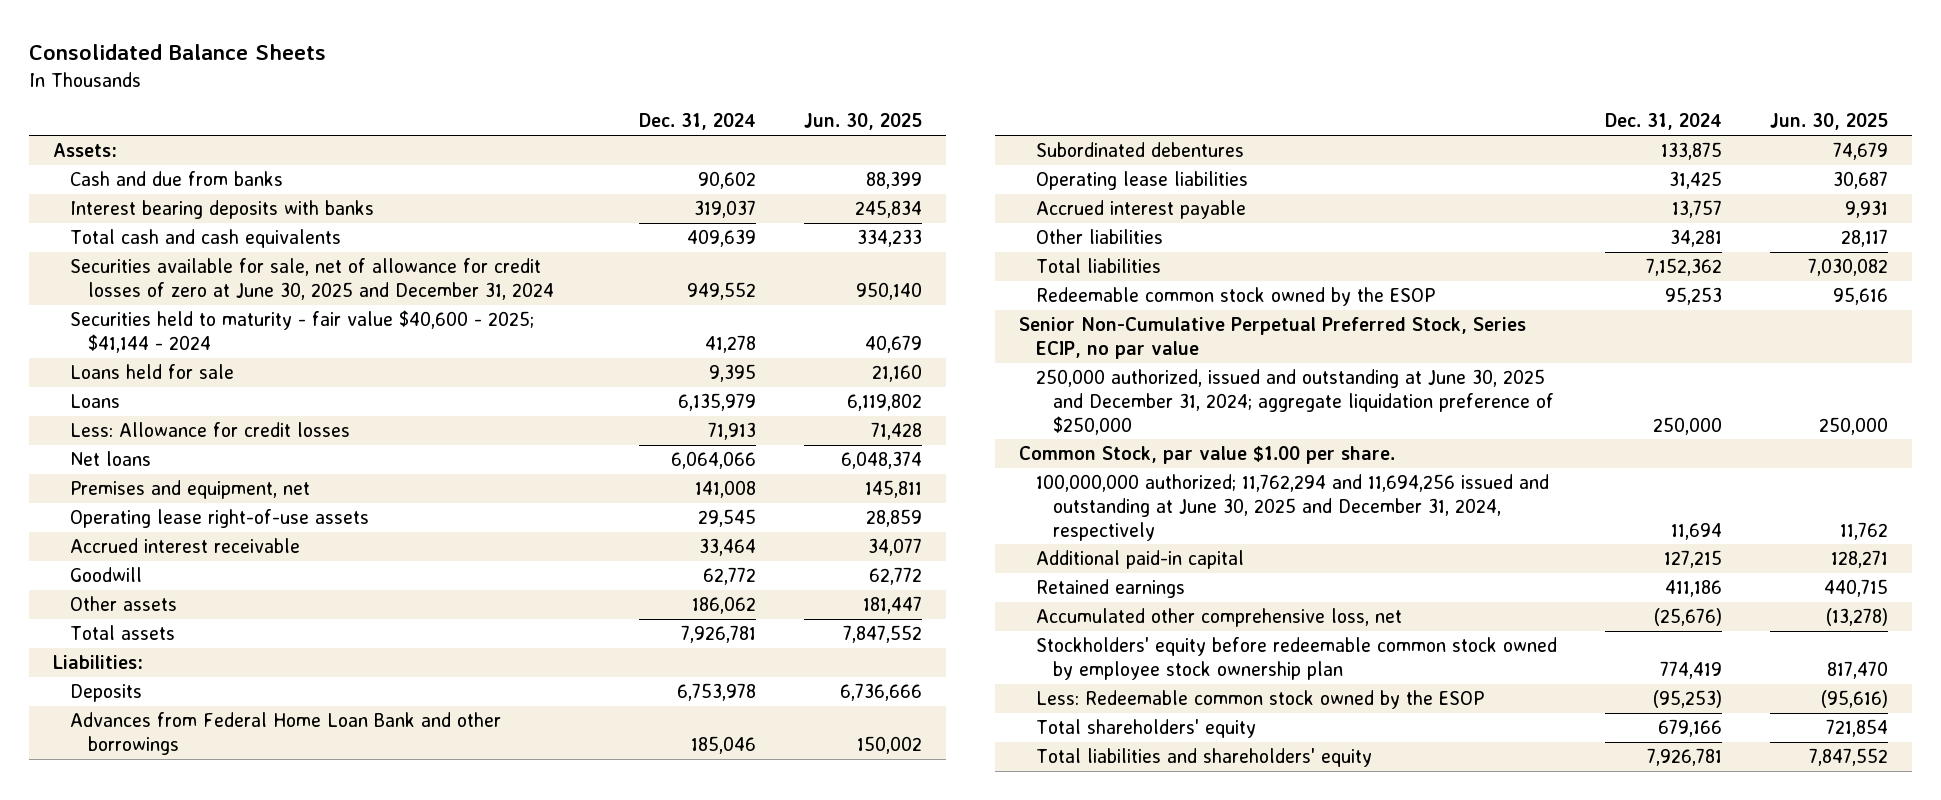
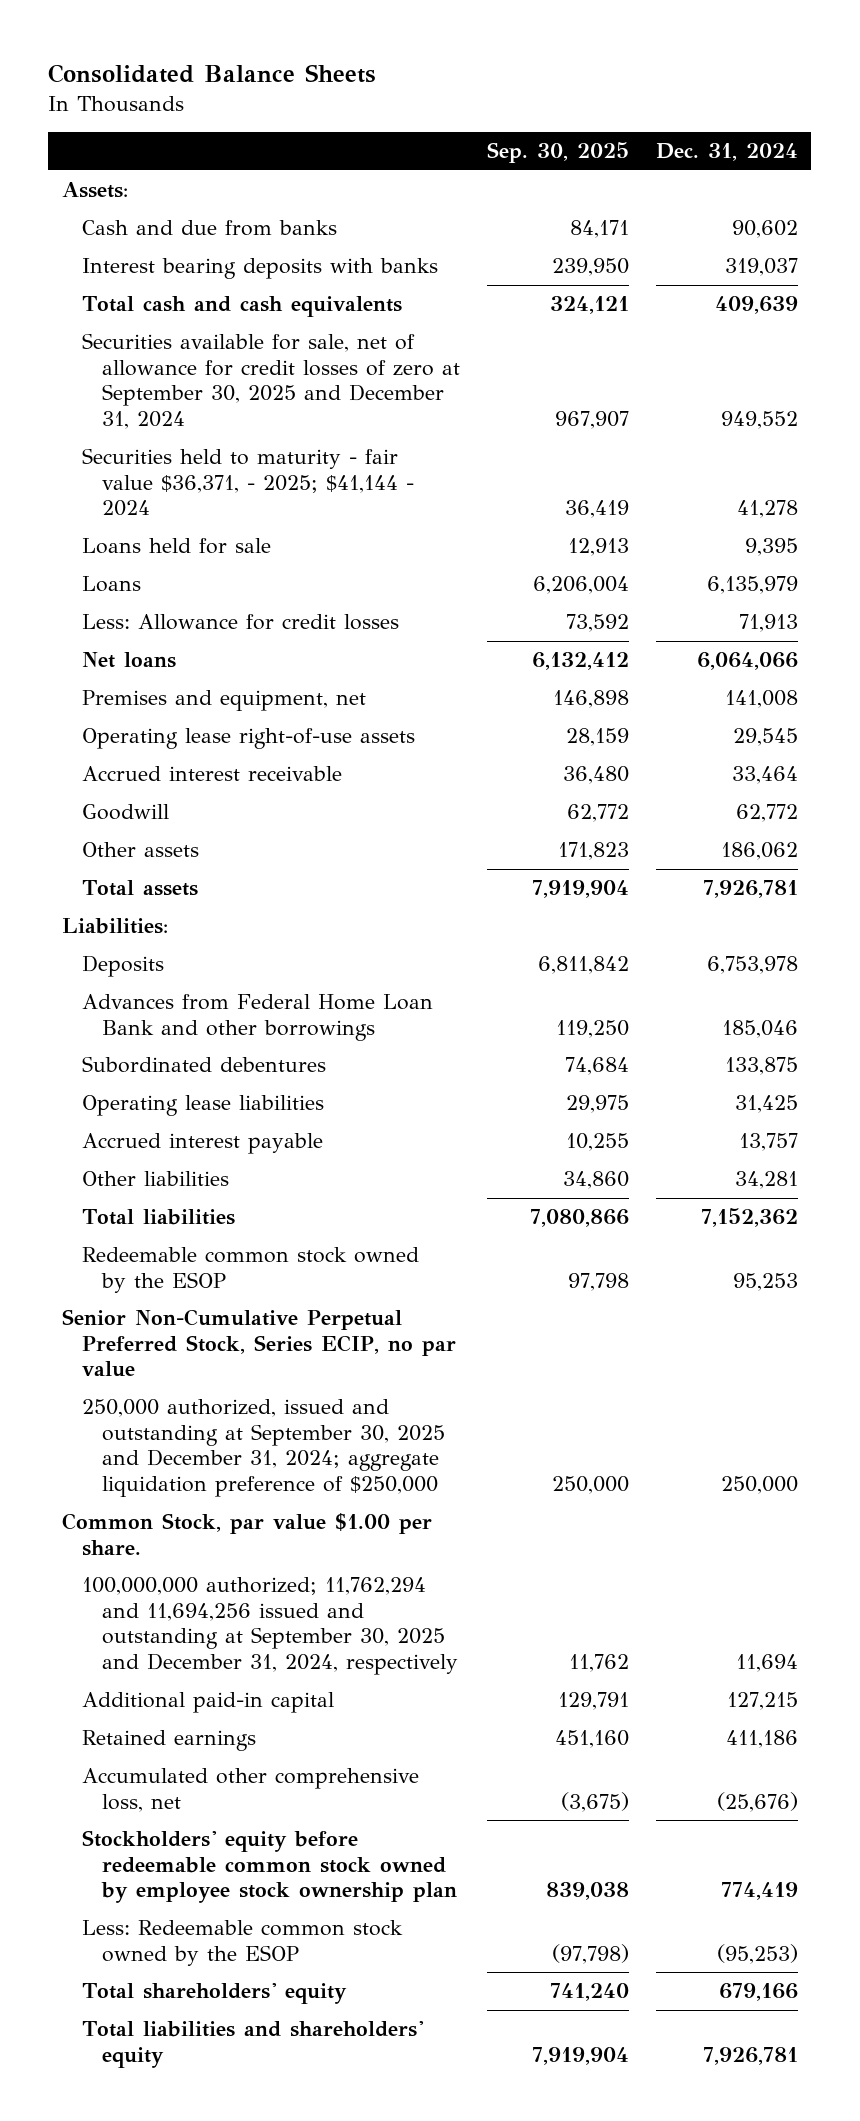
[803,113,922,131] Jun. 30, 2025 -> none
none -> [486,142,629,164] Sep. 30, 2025
[70,258,554,300] Securities available for sale, net of allowance for credit losses of zero at June 30, 2025 and December 31, 2024 -> [81,333,460,430] Securities available for sale, net of allowance for credit losses of zero at September 30, 2025 and December 31, 2024
[70,310,535,353] Securities held to maturity - fair value $40,600 - 2025; $41,144 - 2024 -> [81,448,414,517] Securities held to maturity - fair value $36,371, - 2025; $41,144 - 2024
[1036,369,1555,435] 250,000 authorized, issued and outstanding at June 30, 2025 and December 31, 2024; aggregate liquidation preference of $250,000 -> [81,1399,445,1498] 250,000 authorized, issued and outstanding at September 30, 2025 and December 31, 2024; aggregate liquidation preference of $250,000
[1036,474,1550,541] 100,000,000 authorized; 11,762,294 and 11,694,256 issued and outstanding at June 30, 2025 and December 31, 2024, respectively -> [81,1577,458,1676] 100,000,000 authorized; 11,762,294 and 11,694,256 issued and outstanding at September 30, 2025 and December 31, 2024, respectively

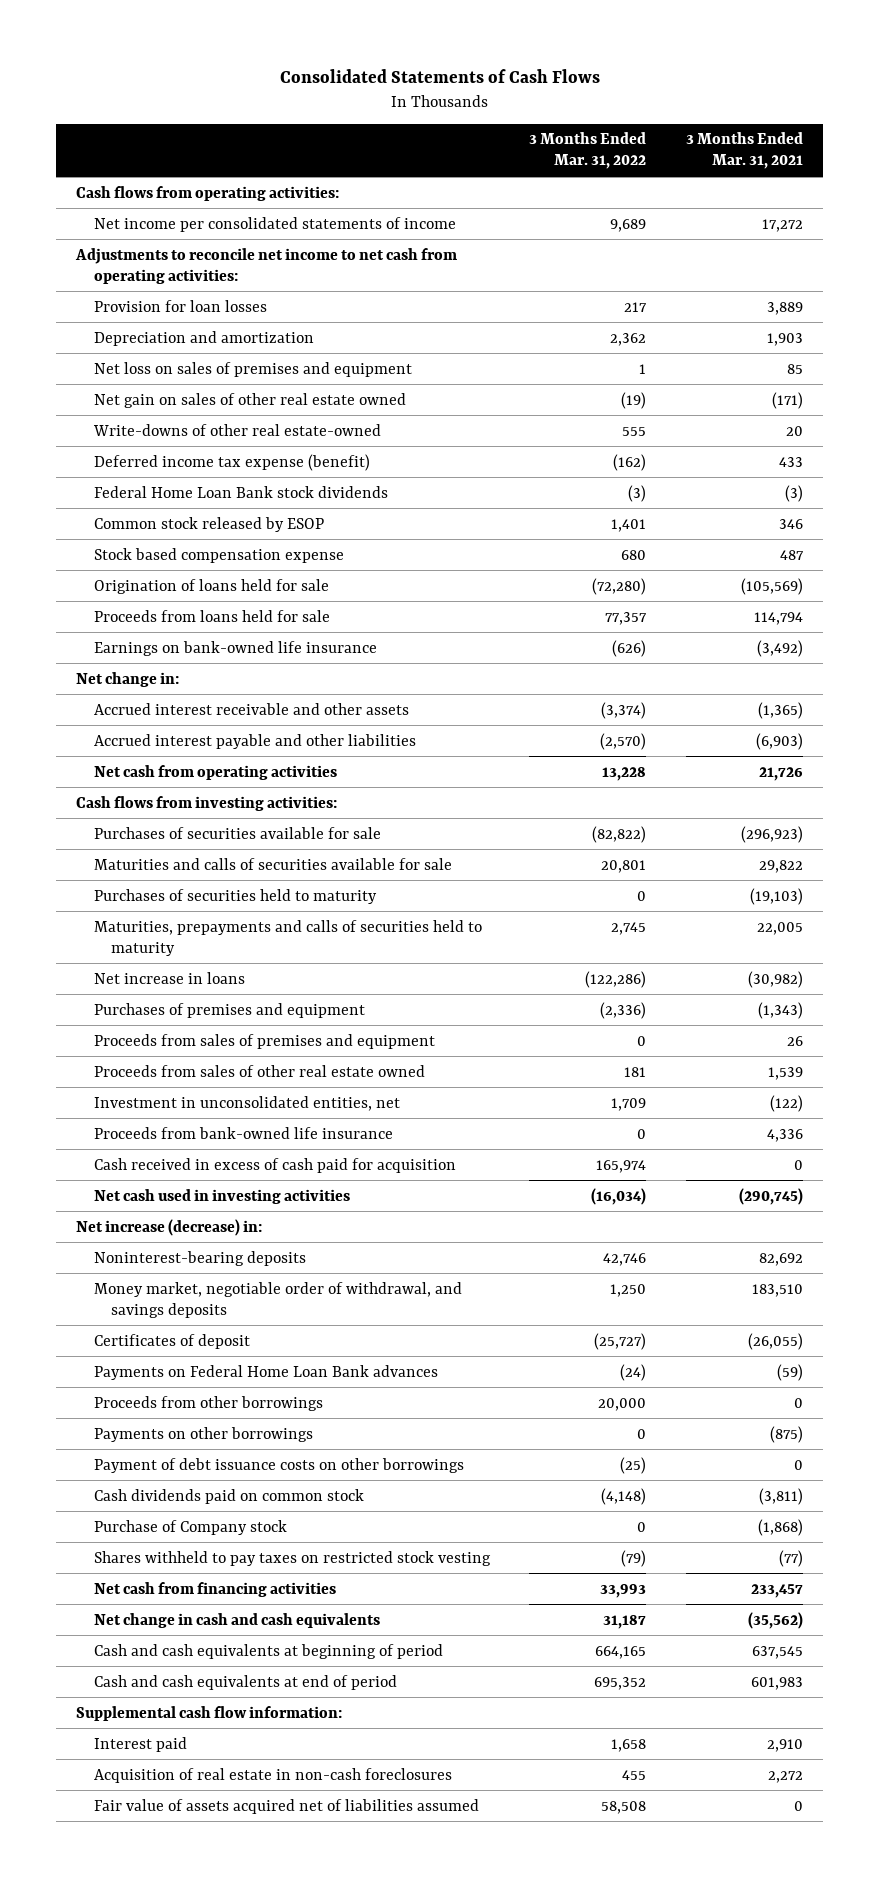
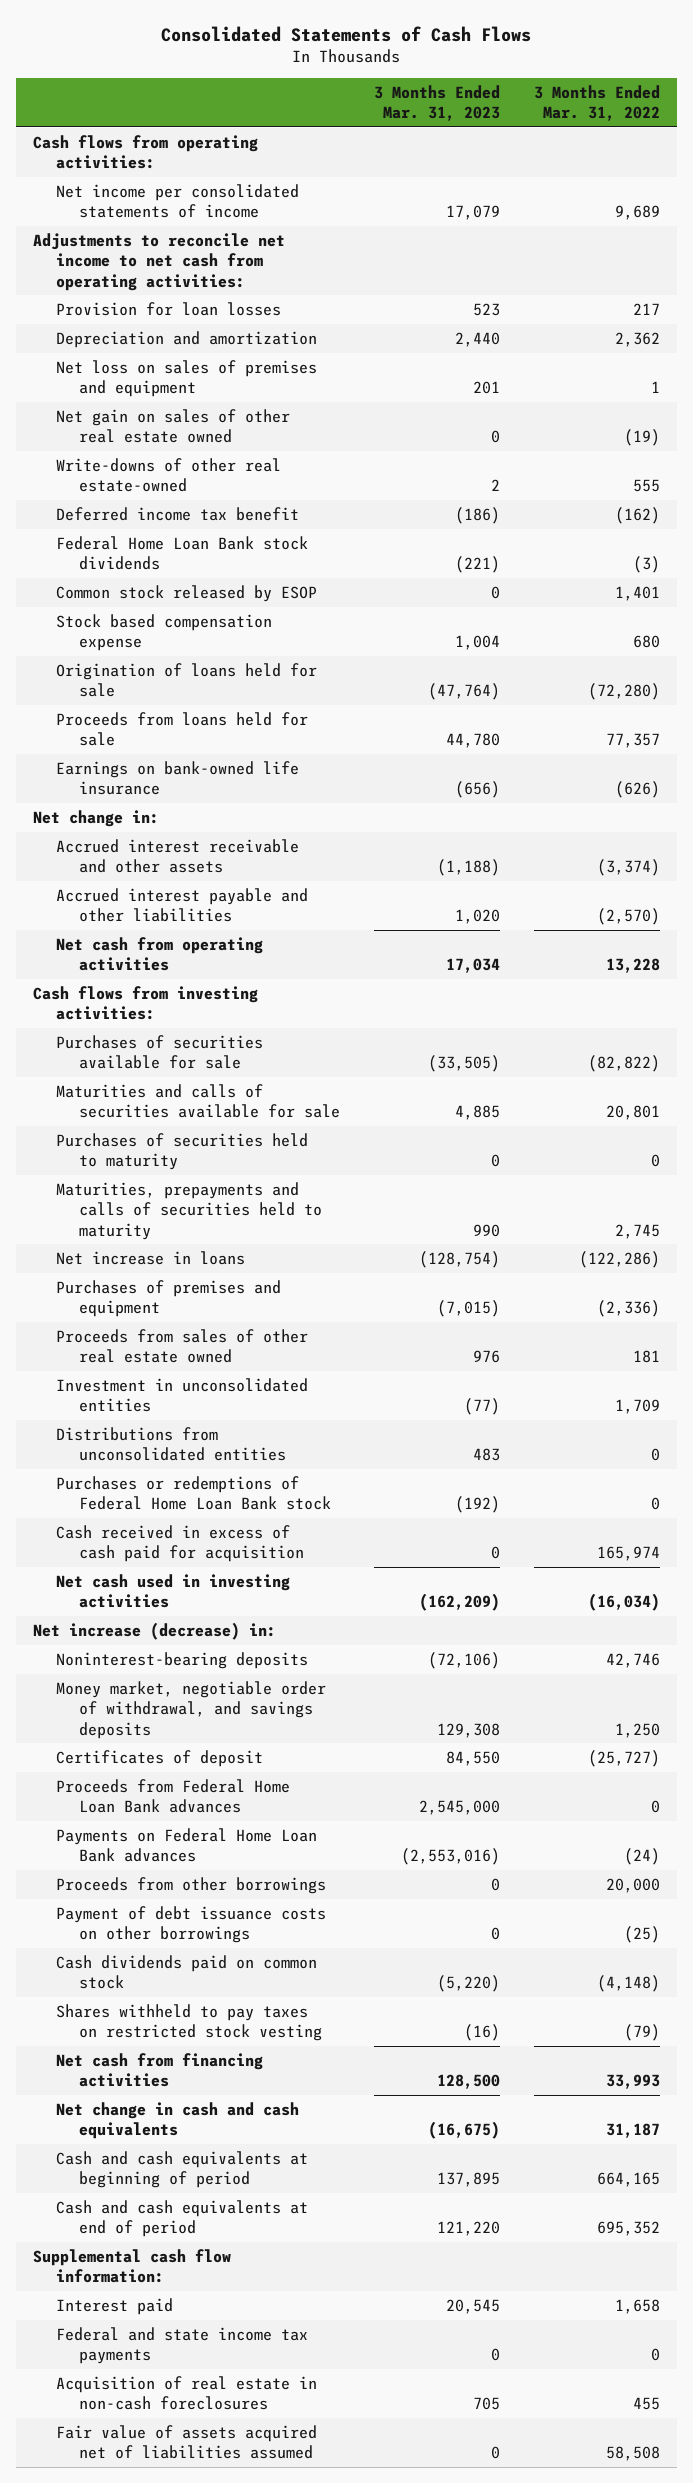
[685,132,803,170] 3 Months Ended Mar. 31, 2021 -> none
none -> [374,84,501,122] 3 Months Ended Mar. 31, 2023
[93,453,370,471] Deferred income tax expense (benefit) -> [56,506,300,521] Deferred income tax benefit
[93,1033,435,1049] Proceeds from sales of premises and equipment -> none
[93,1126,393,1139] Proceeds from bank-owned life insurance -> none
[93,1095,400,1111] Investment in unconsolidated entities, net -> [56,1377,309,1413] Investment in unconsolidated entities
none -> [56,1426,287,1462] Distributions from unconsolidated entities
none -> [56,1475,332,1511] Purchases or redemptions of Federal Home Loan Bank stock
none -> [56,1778,291,1814] Proceeds from Federal Home Loan Bank advances
[93,1426,313,1442] Payments on other borrowings -> none
[93,1519,287,1535] Purchase of Company stock -> none
none -> [56,2326,309,2365] Federal and state income tax payments

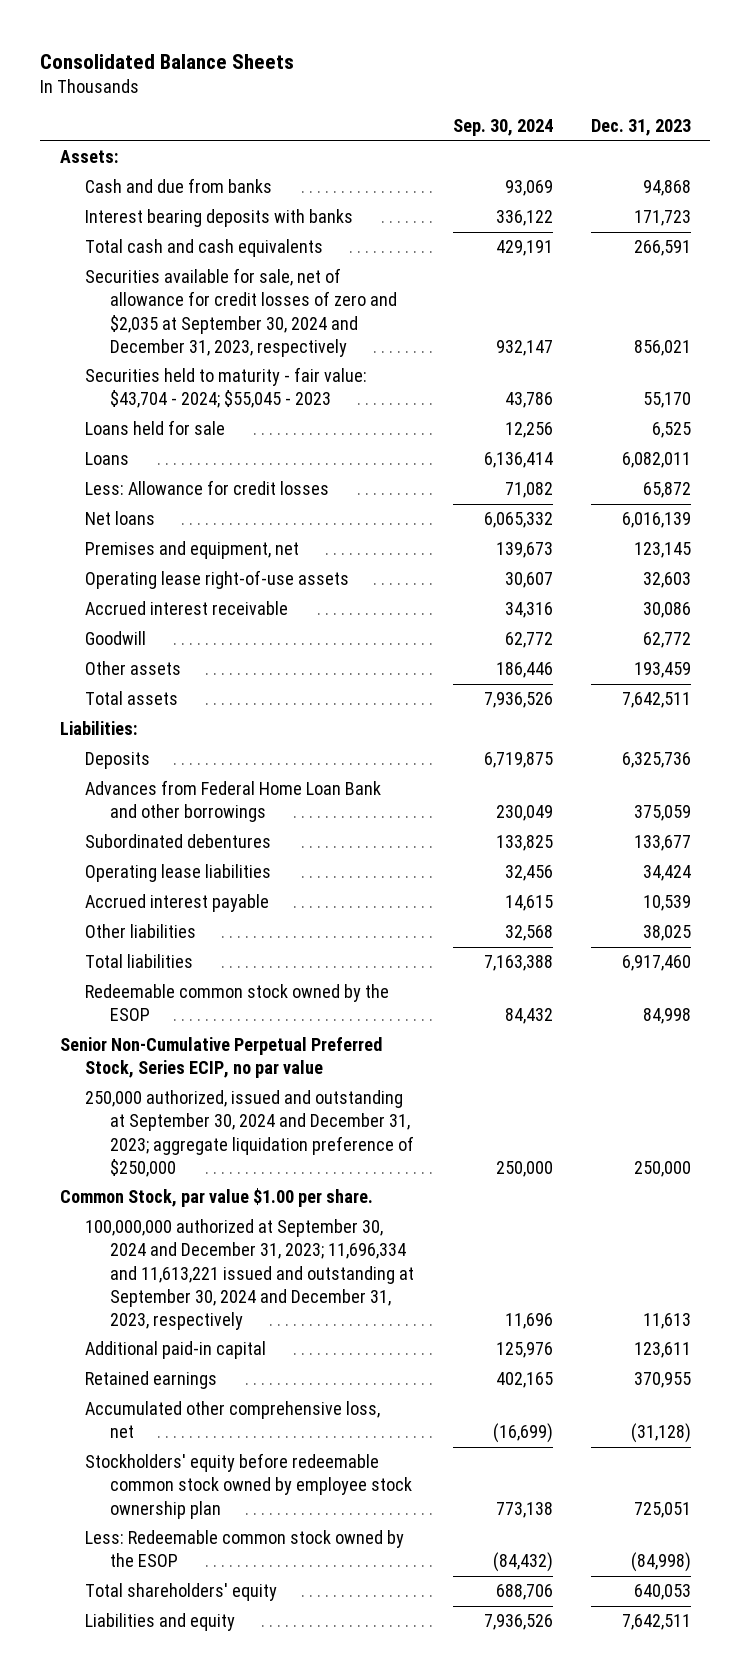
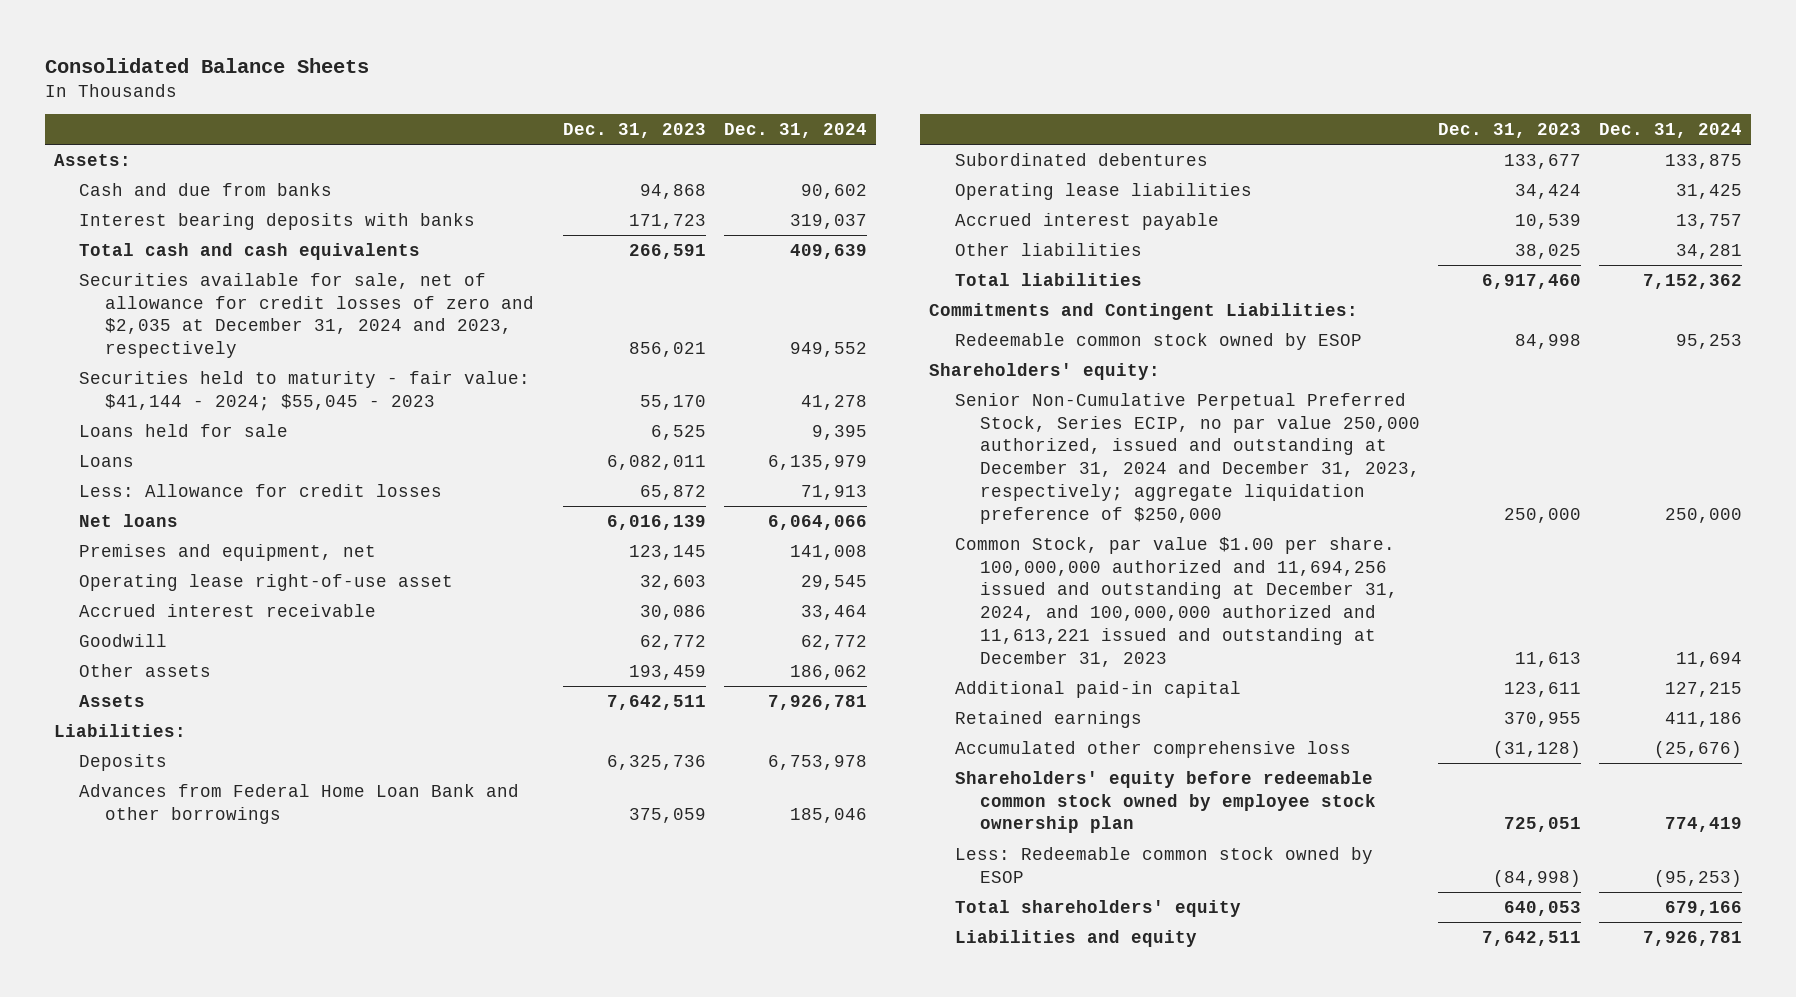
[452,119,553,137] Sep. 30, 2024 -> none
none -> [723,123,867,139] Dec. 31, 2024
[84,268,398,357] Securities available for sale, net of allowance for credit losses of zero and $2,035 at September 30, 2024 and December 31, 2023, respectively -> [79,272,534,359] Securities available for sale, net of allowance for credit losses of zero and $2,035 at December 31, 2024 and 2023, respectively
[84,367,367,409] Securities held to maturity - fair value: $43,704 - 2024; $55,045 - 2023 -> [79,370,531,411] Securities held to maturity - fair value: $41,144 - 2024; $55,045 - 2023
[84,570,349,590] Operating lease right-of-use assets -> [79,573,454,591] Operating lease right-of-use asset
[84,691,178,706] Total assets -> [79,694,146,707] Assets
[59,1037,382,1079] Senior Non-Cumulative Perpetual Preferred Stock, Series ECIP, no par value -> none
[59,1188,373,1208] Common Stock, par value $1.00 per share. -> none
none -> [929,302,1359,320] Commitments and Contingent Liabilities:
[84,984,389,1022] Redeemable common stock owned by the ESOP -> [954,332,1362,350] Redeemable common stock owned by ESOP
none -> [929,362,1161,380] Shareholders' equity:
[84,1090,415,1177] 250,000 authorized, issued and outstanding at September 30, 2024 and December 31, 2023; aggregate liquidation preference of $250,000 -> [954,392,1420,524] Senior Non-Cumulative Perpetual Preferred Stock, Series ECIP, no par value 250,000 authorized, issued and outstanding at December 31, 2024 and December 31, 2023, respectively; aggregate liquidation preference of $250,000
[84,1219,415,1331] 100,000,000 authorized at September 30, 2024 and December 31, 2023; 11,696,334 and 11,613,221 issued and outstanding at September 30, 2024 and December 31, 2023, respectively -> [954,536,1398,667] Common Stock, par value $1.00 per share. 100,000,000 authorized and 11,694,256 issued and outstanding at December 31, 2024, and 100,000,000 authorized and 11,613,221 issued and outstanding at December 31, 2023
[84,1401,380,1439] Accumulated other comprehensive loss, net -> [954,740,1351,758] Accumulated other comprehensive loss
[84,1453,413,1519] Stockholders' equity before redeemable common stock owned by employee stock ownership plan -> [954,770,1376,834] Shareholders' equity before redeemable common stock owned by employee stock ownership plan
[84,1530,404,1568] Less: Redeemable common stock owned by the ESOP -> [954,846,1373,883] Less: Redeemable common stock owned by ESOP

